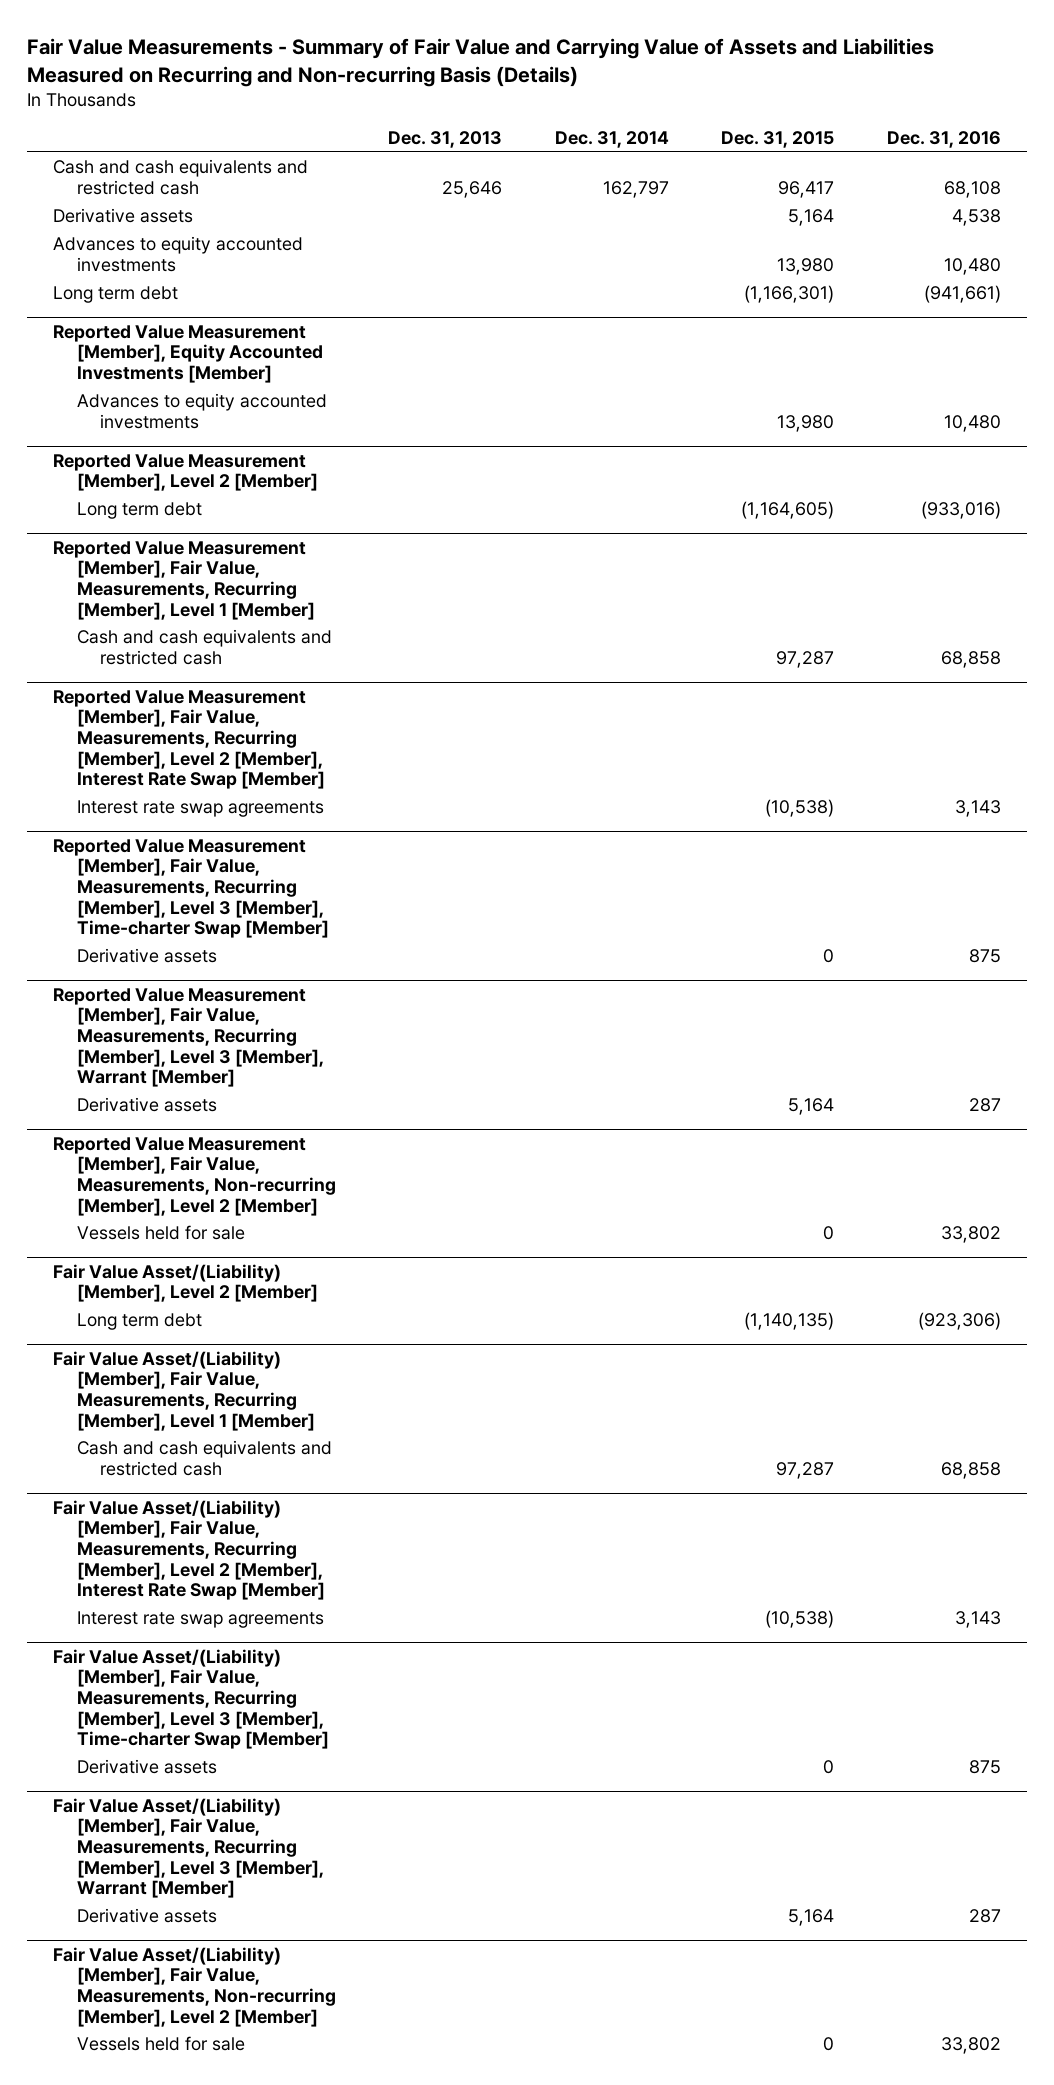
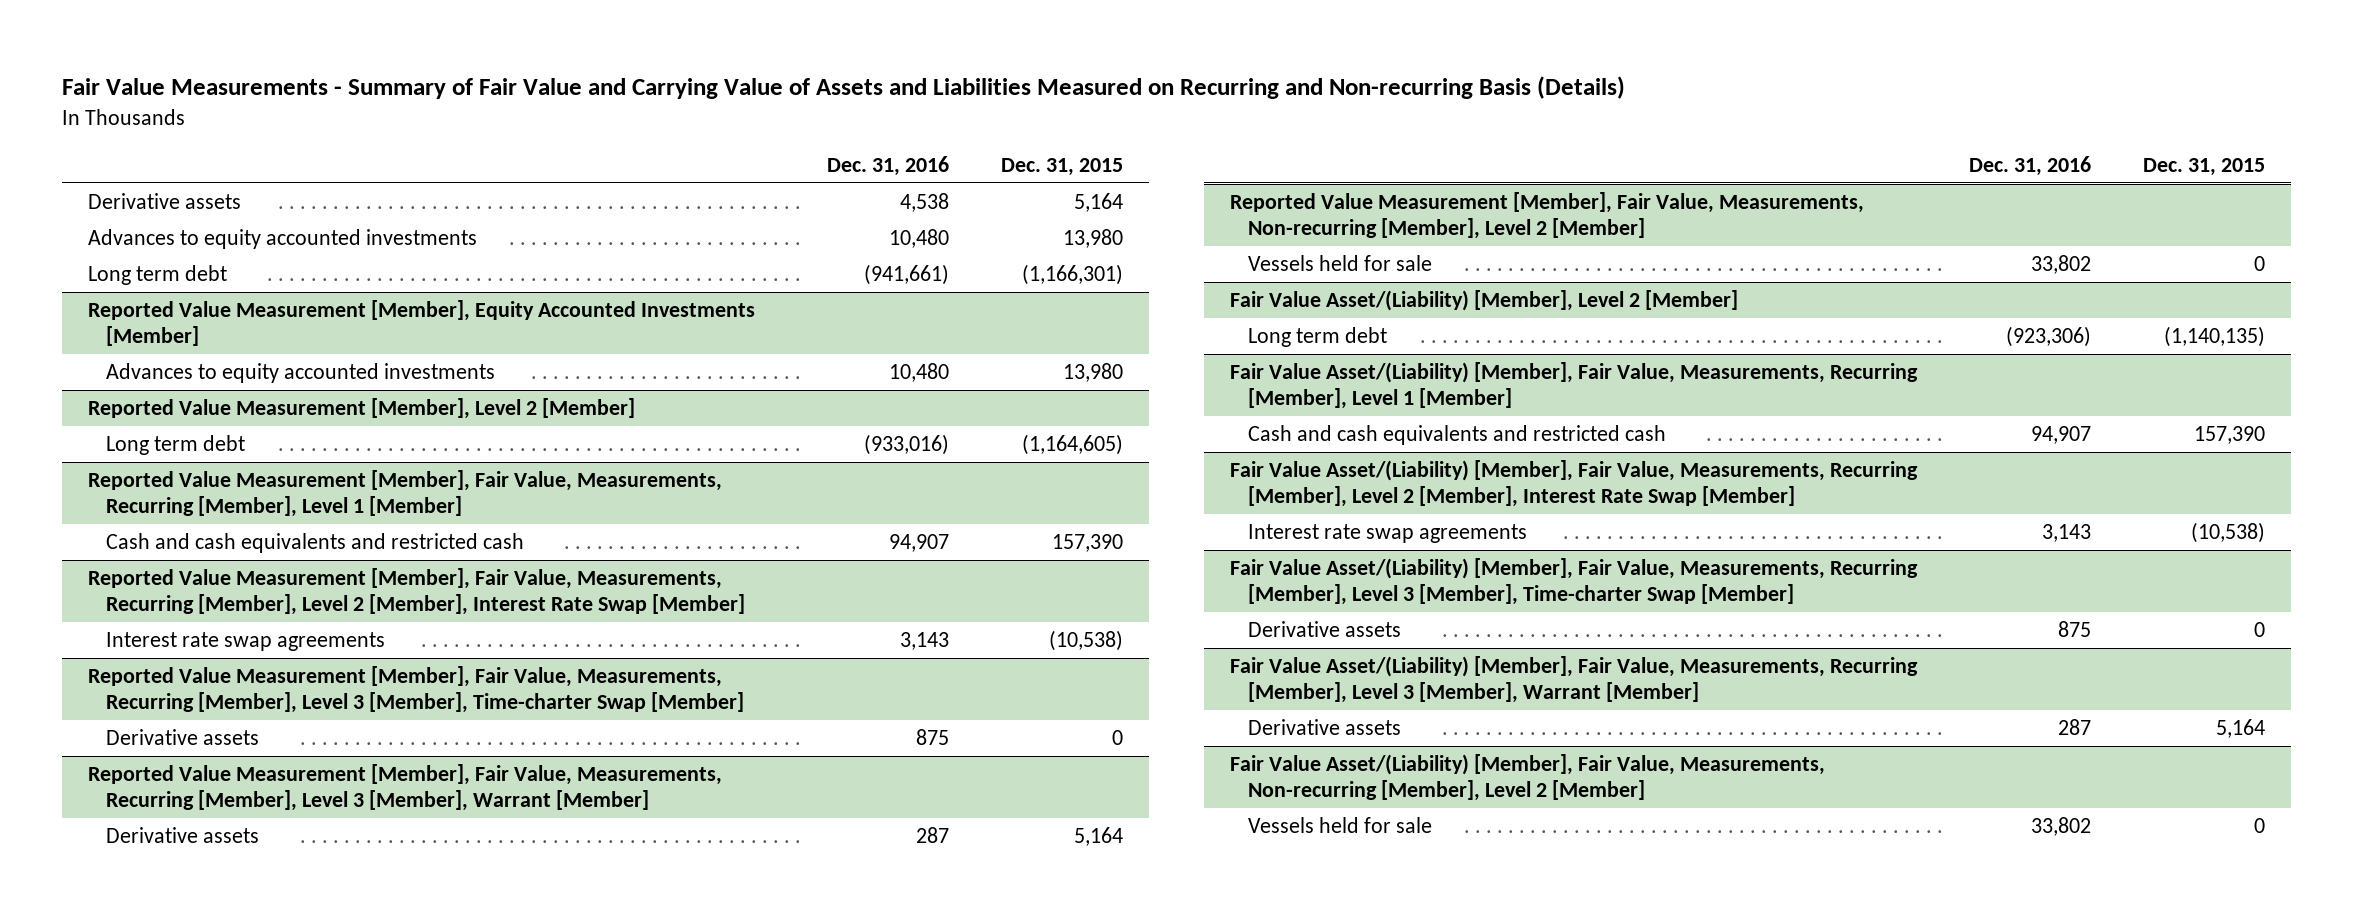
[388,131,503,149] Dec. 31, 2013 -> none
[554,131,669,149] Dec. 31, 2014 -> none
[53,159,309,195] Cash and cash equivalents and restricted cash -> none
[776,650,835,668] 97,287 -> [1051,534,1123,553] 157,390
[940,650,1001,668] 68,858 -> [888,534,949,553] 94,907
[776,1461,835,1479] 97,287 -> [2194,426,2266,445] 157,390
[940,1461,1001,1479] 68,858 -> [2030,426,2091,445] 94,907

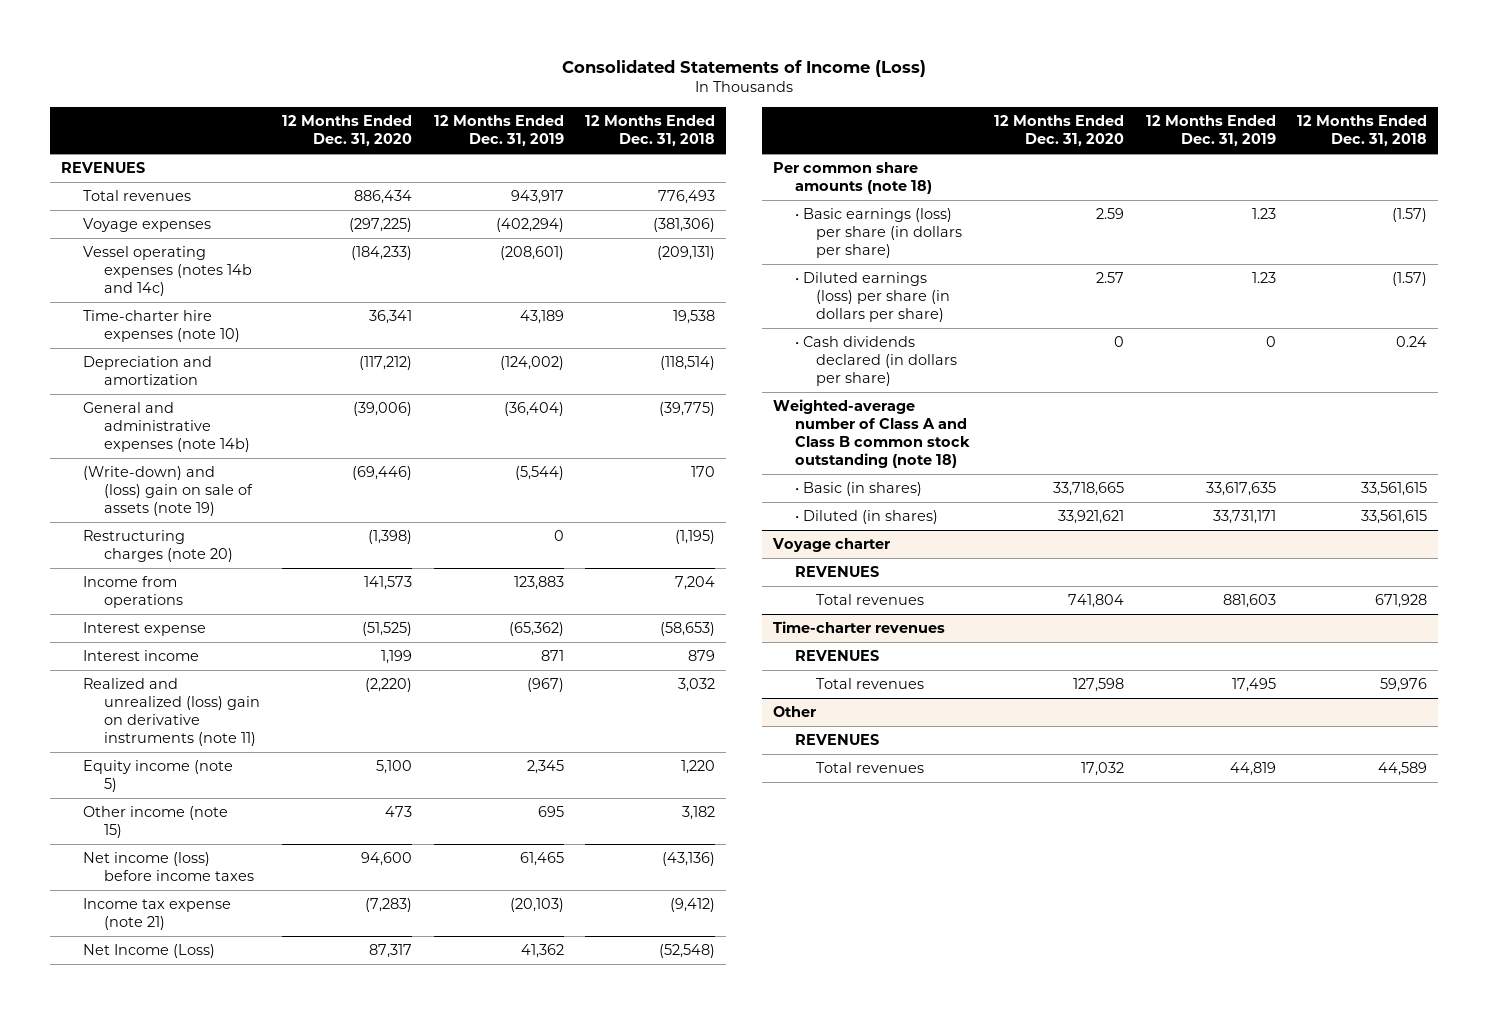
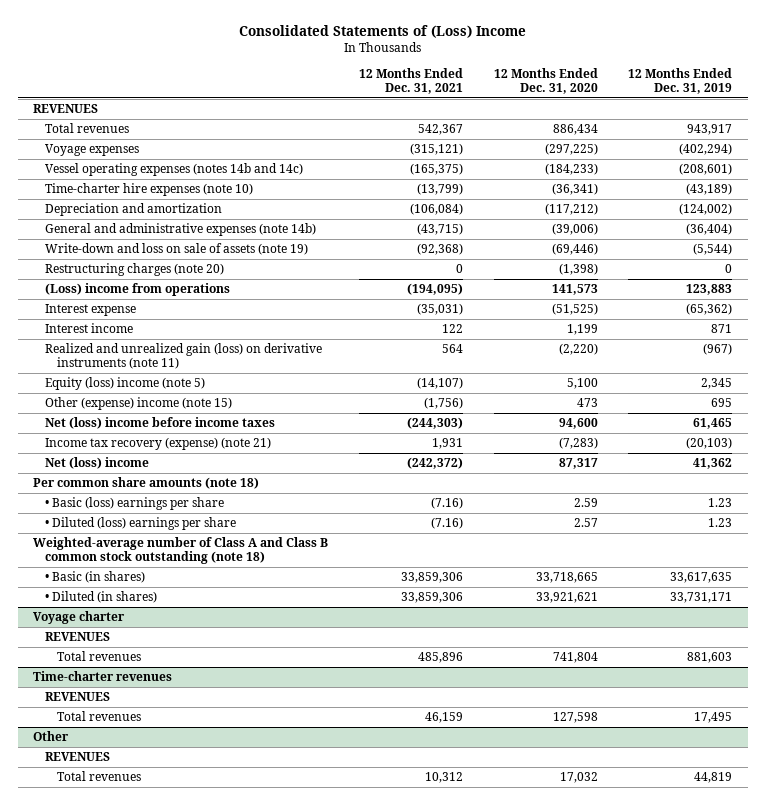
[562,59,927,77] Consolidated Statements of Income (Loss) -> [238,25,526,39] Consolidated Statements of (Loss) Income
[585,115,716,147] 12 Months Ended Dec. 31, 2018 -> none
none -> [358,68,463,94] 12 Months Ended Dec. 31, 2021
[368,310,412,325] 36,341 -> [551,183,598,196] (36,341)
[519,310,564,325] 43,189 -> [686,183,733,196] (43,189)
[82,466,253,516] (Write-down) and (loss) gain on sale of assets (note 19) -> [45,243,309,256] Write-down and loss on sale of assets (note 19)
[82,576,183,609] Income from operations -> [45,283,231,297] (Loss) income from operations
[82,678,260,746] Realized and unrealized (loss) gain on derivative instruments (note 11) -> [45,343,323,370] Realized and unrealized gain (loss) on derivative instruments (note 11)
[82,760,233,793] Equity income (note 5) -> [45,377,206,391] Equity (loss) income (note 5)
[82,806,228,839] Other income (note 15) -> [45,397,233,411] Other (expense) income (note 15)
[82,852,254,882] Net income (loss) before income taxes -> [45,417,276,430] Net (loss) income before income taxes
[82,898,231,931] Income tax expense (note 21) -> [45,437,272,451] Income tax recovery (expense) (note 21)
[82,944,215,959] Net Income (Loss) -> [45,457,150,470] Net (loss) income
[794,336,957,386] • Cash dividends declared (in dollars per share) -> none
[794,208,962,258] • Basic earnings (loss) per share (in dollars per share) -> [45,497,225,511] • Basic (loss) earnings per share
[794,272,950,322] • Diluted earnings (loss) per share (in dollars per share) -> [45,517,237,531] • Diluted (loss) earnings per share

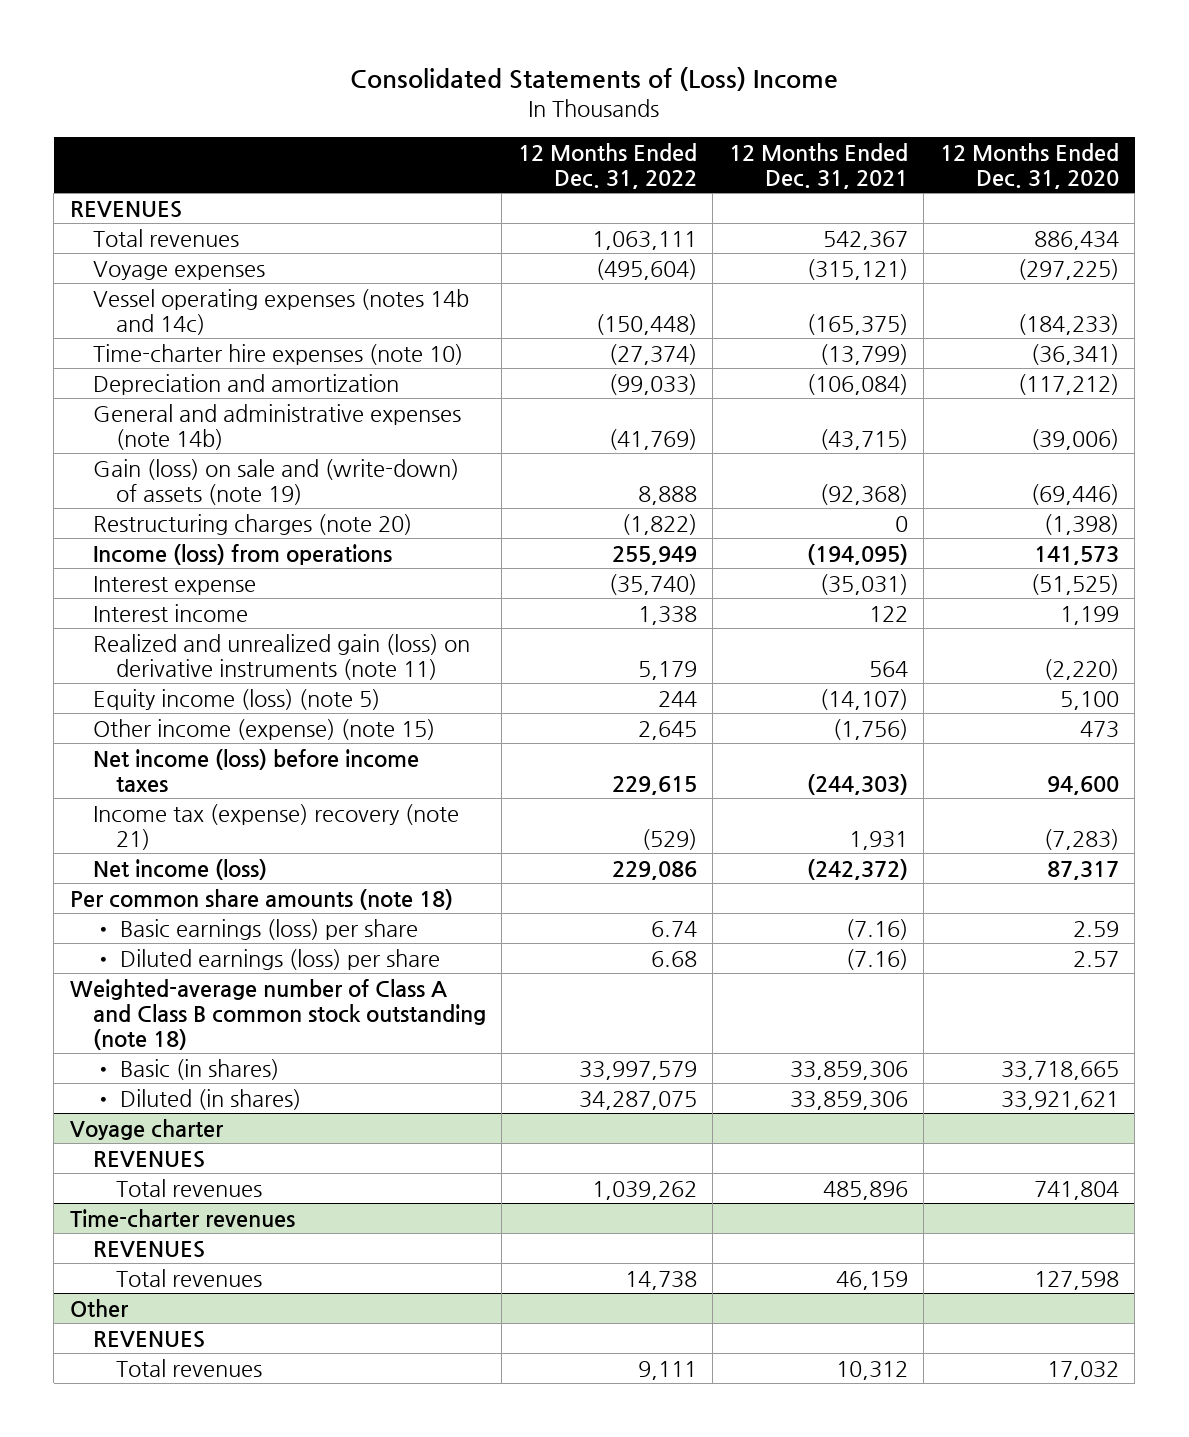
[628,68,733,94] 12 Months Ended Dec. 31, 2019 -> none
none -> [517,142,697,189] 12 Months Ended Dec. 31, 2022
[45,243,309,256] Write-down and loss on sale of assets (note 19) -> [92,458,459,505] Gain (loss) on sale and (write-down) of assets (note 19)
[45,283,231,297] (Loss) income from operations -> [92,543,392,565] Income (loss) from operations
[45,377,206,391] Equity (loss) income (note 5) -> [92,688,380,710] Equity income (loss) (note 5)
[45,397,233,411] Other (expense) income (note 15) -> [92,718,435,740] Other income (expense) (note 15)
[45,417,276,430] Net (loss) income before income taxes -> [92,748,419,792] Net income (loss) before income taxes
[45,437,272,451] Income tax recovery (expense) (note 21) -> [92,803,459,850] Income tax (expense) recovery (note 21)
[45,457,150,470] Net (loss) income -> [92,858,267,880] Net income (loss)
[45,497,225,511] • Basic (loss) earnings per share -> [92,918,418,940] • Basic earnings (loss) per share
[45,517,237,531] • Diluted (loss) earnings per share -> [92,948,440,970] • Diluted earnings (loss) per share

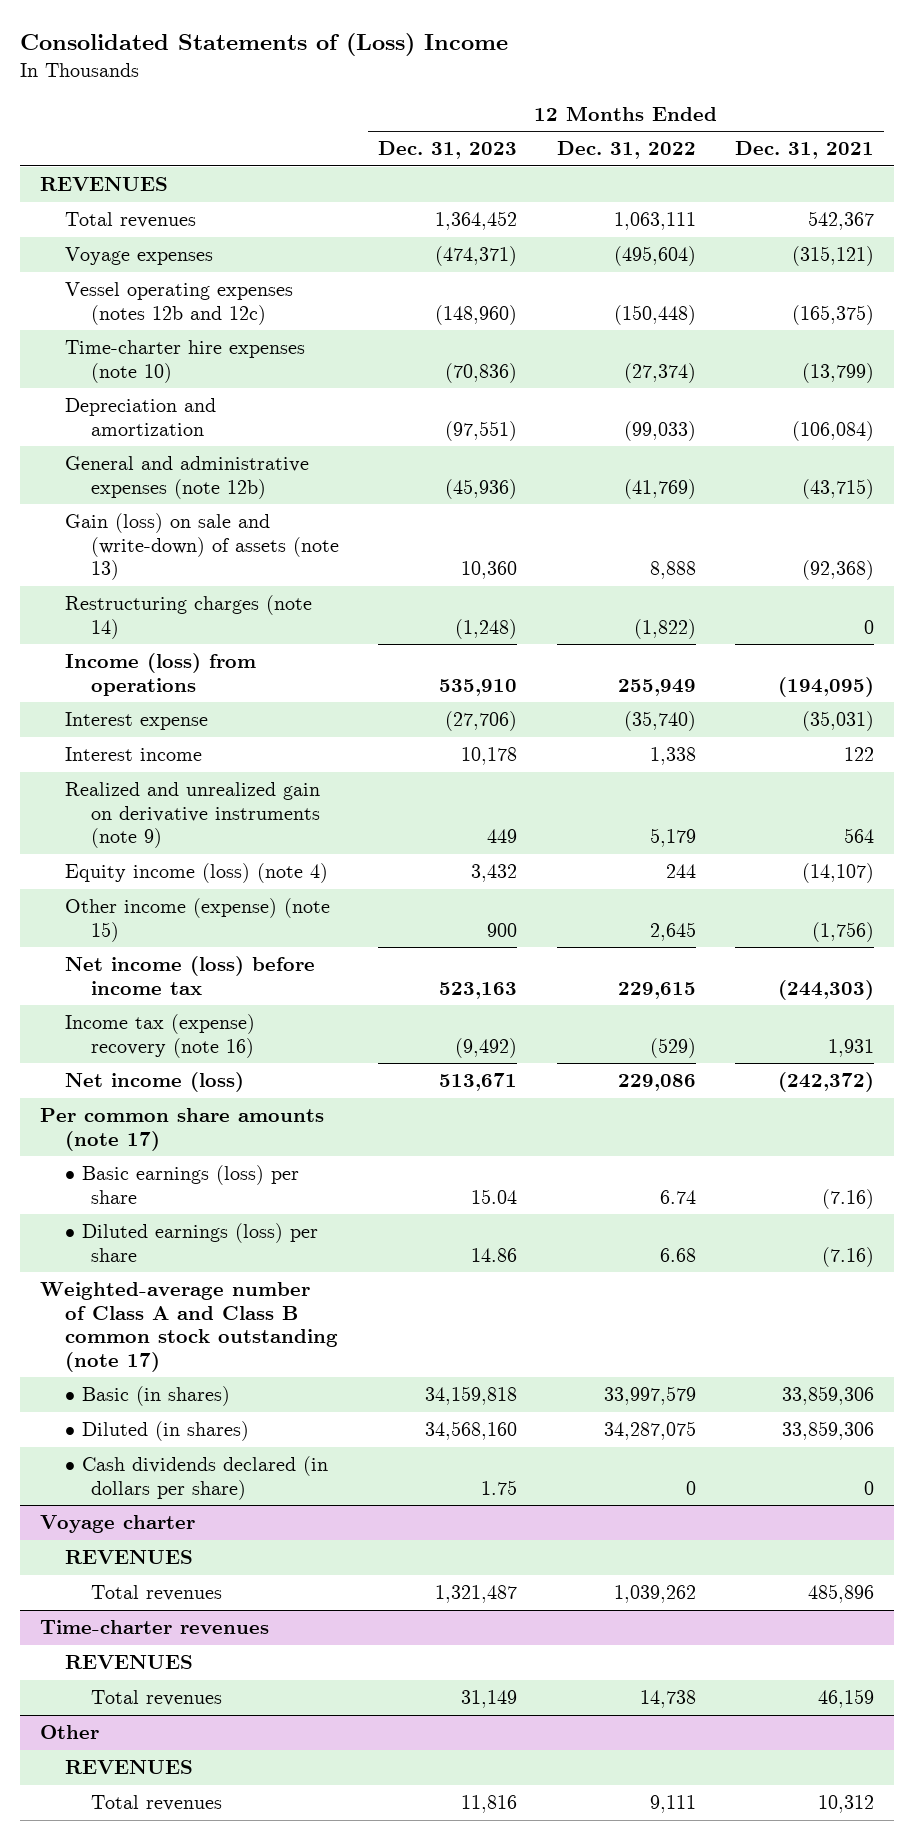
[939,142,1119,189] 12 Months Ended Dec. 31, 2020 -> none
none -> [378,141,518,160] Dec. 31, 2023
[92,288,469,335] Vessel operating expenses (notes 14b and 14c) -> [65,282,294,325] Vessel operating expenses (notes 12b and 12c)
[92,403,461,450] General and administrative expenses (note 14b) -> [65,456,310,499] General and administrative expenses (note 12b)
[92,458,459,505] Gain (loss) on sale and (write-down) of assets (note 19) -> [65,513,339,581] Gain (loss) on sale and (write-down) of assets (note 13)
[92,513,412,535] Restructuring charges (note 20) -> [65,595,313,639] Restructuring charges (note 14)
[92,633,470,680] Realized and unrealized gain (loss) on derivative instruments (note 11) -> [65,782,321,849] Realized and unrealized gain on derivative instruments (note 9)
[92,688,380,710] Equity income (loss) (note 5) -> [65,863,329,884] Equity income (loss) (note 4)
[92,748,419,792] Net income (loss) before income taxes -> [65,956,316,995] Net income (loss) before income tax
[92,803,459,850] Income tax (expense) recovery (note 21) -> [65,1014,256,1058] Income tax (expense) recovery (note 16)
[69,888,453,910] Per common share amounts (note 18) -> [39,1108,324,1151] Per common share amounts (note 17)
[69,978,486,1050] Weighted-average number of Class A and Class B common stock outstanding (note 18) -> [39,1282,339,1372] Weighted-average number of Class A and Class B common stock outstanding (note 17)
none -> [65,1456,329,1500] • Cash dividends declared (in dollars per share)

